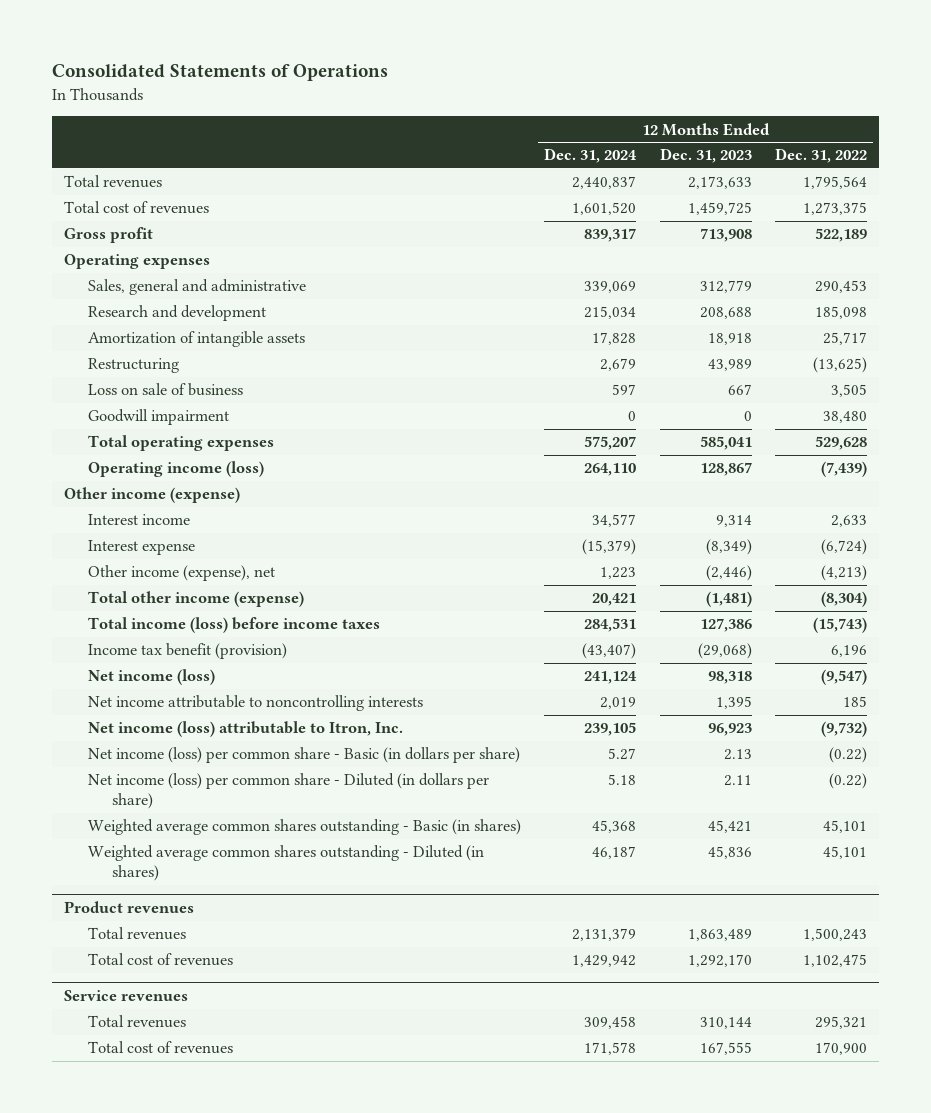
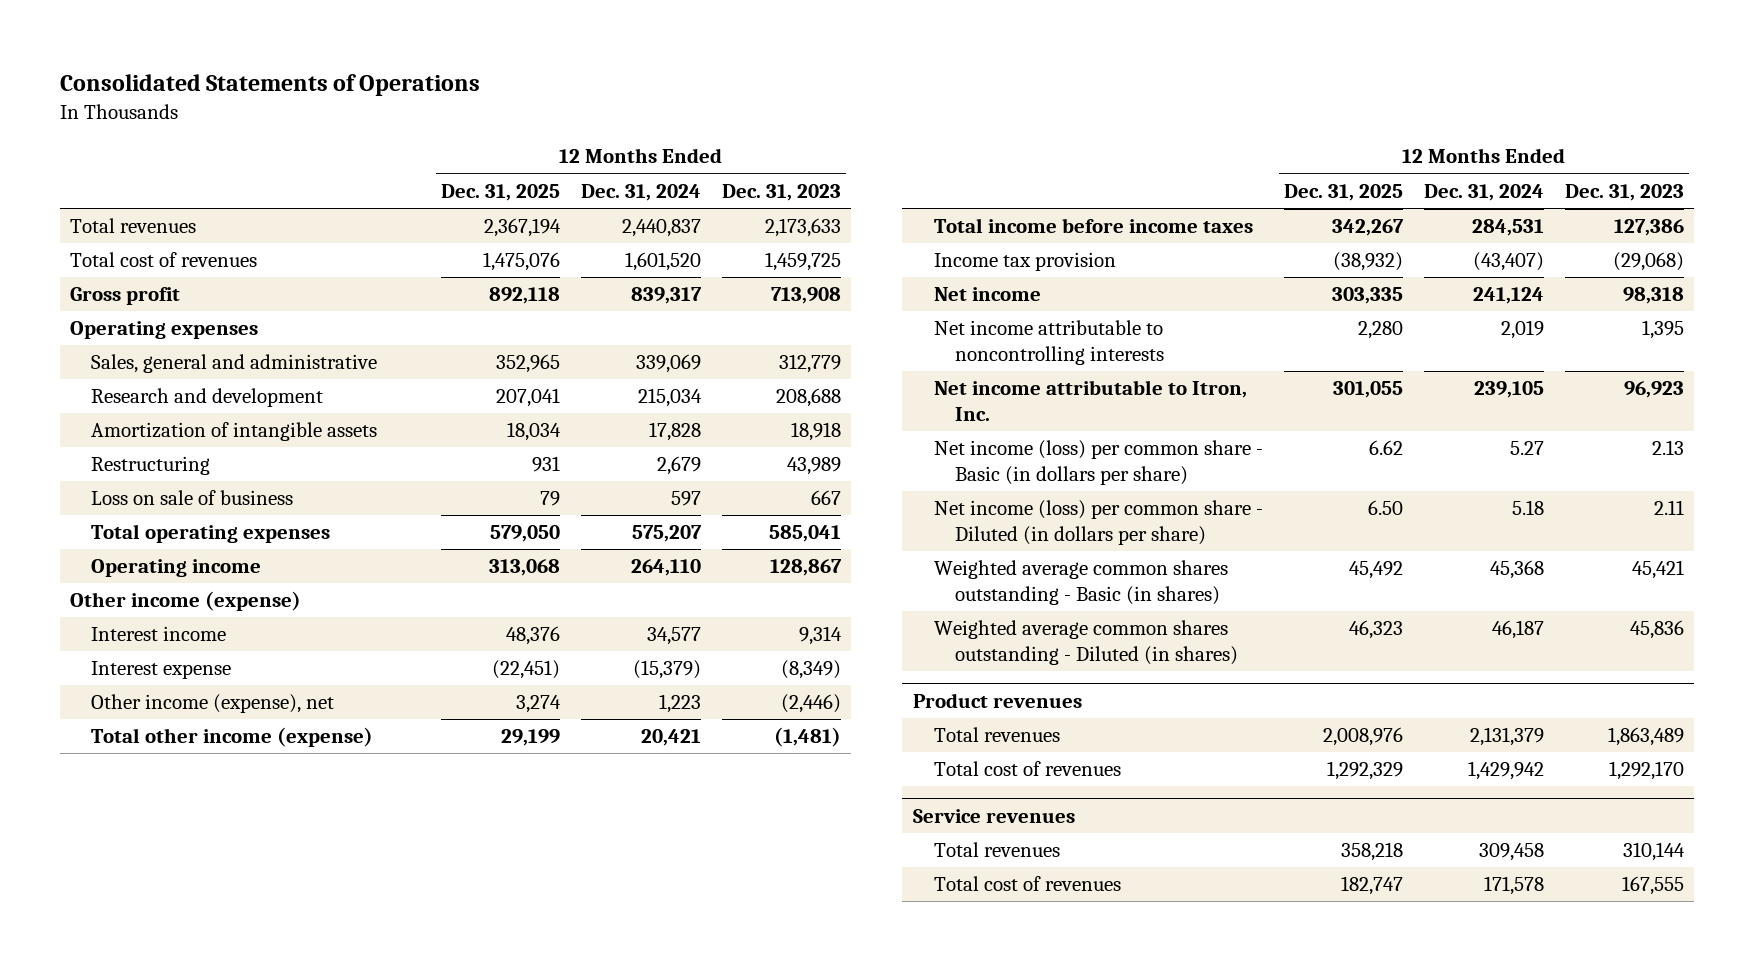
[775,148,868,164] Dec. 31, 2022 -> none
none -> [441,183,561,201] Dec. 31, 2025
[87,409,229,426] Goodwill impairment -> none
[87,461,264,478] Operating income (loss) -> [91,559,262,578] Operating income
[87,617,380,634] Total income (loss) before income taxes -> [934,218,1254,234] Total income before income taxes
[87,643,287,660] Income tax benefit (provision) -> [934,252,1117,272] Income tax provision
[87,669,215,686] Net income (loss) -> [934,287,1042,302] Net income
[87,721,403,738] Net income (loss) attributable to Itron, Inc. -> [934,380,1248,421] Net income attributable to Itron, Inc.

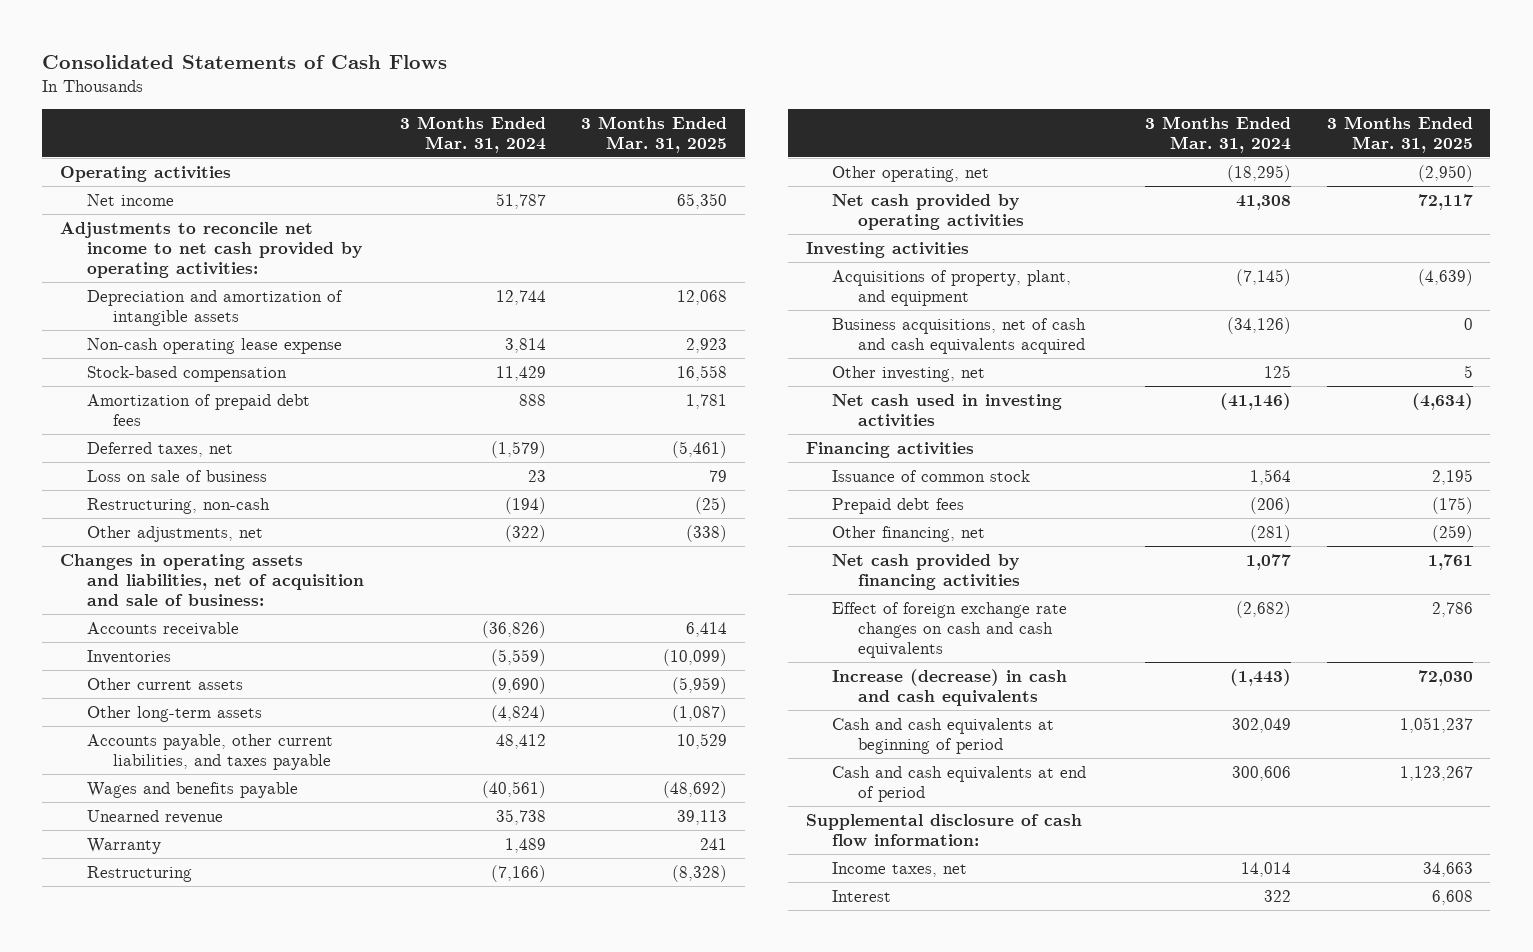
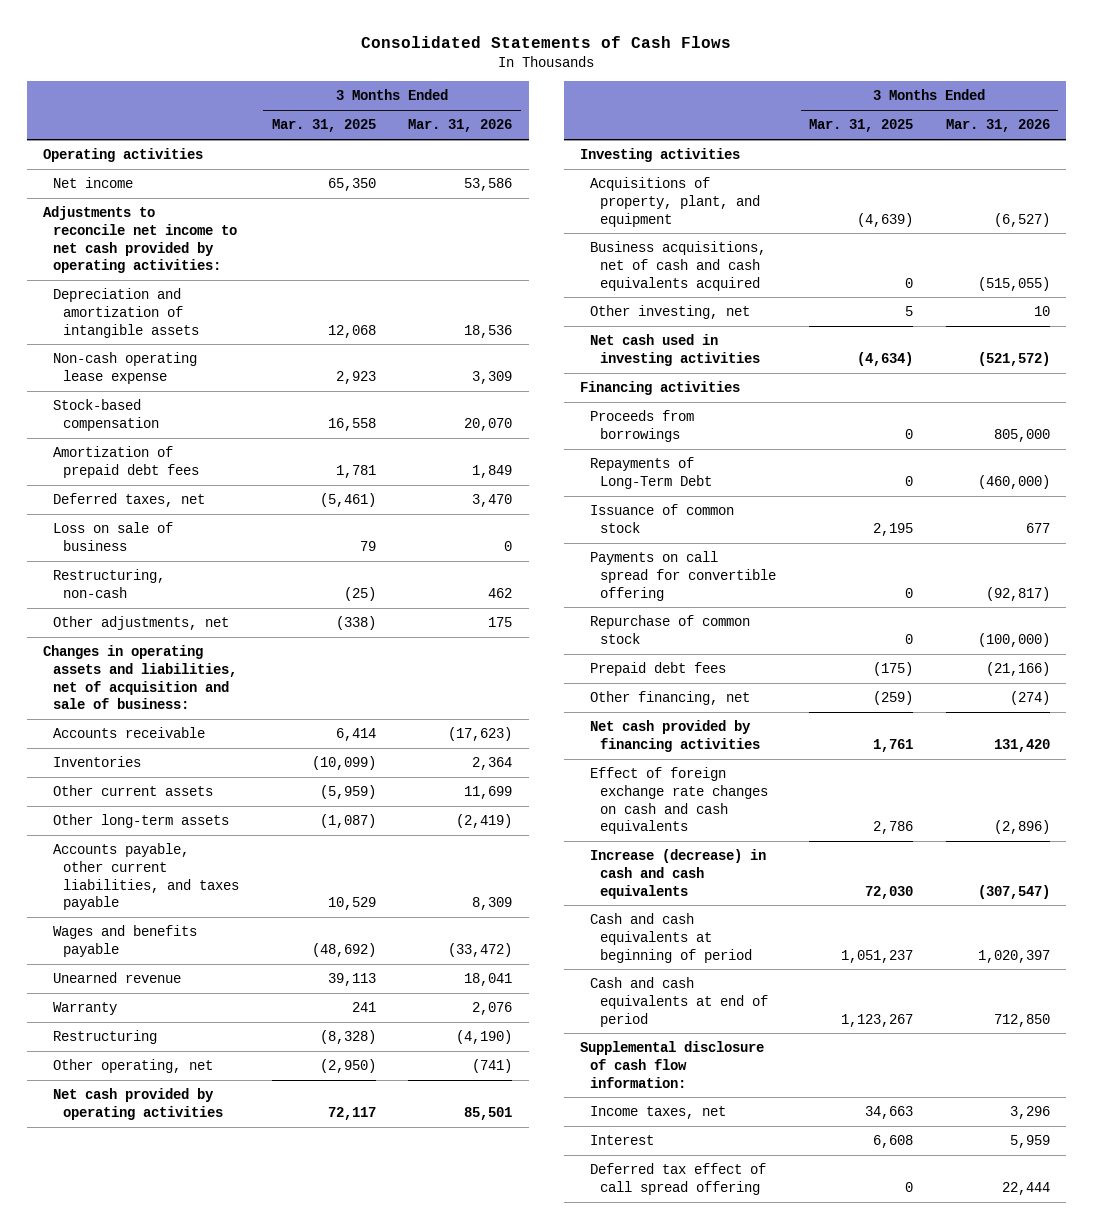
[399,115,546,153] 3 Months Ended Mar. 31, 2024 -> none
none -> [408,119,513,133] Mar. 31, 2026
none -> [590,410,695,442] Proceeds from borrowings
none -> [590,457,713,489] Repayments of Long-Term Debt
none -> [590,551,777,601] Payments on call spread for convertible offering
none -> [590,615,751,644] Repurchase of common stock
none -> [590,1163,767,1195] Deferred tax effect of call spread offering

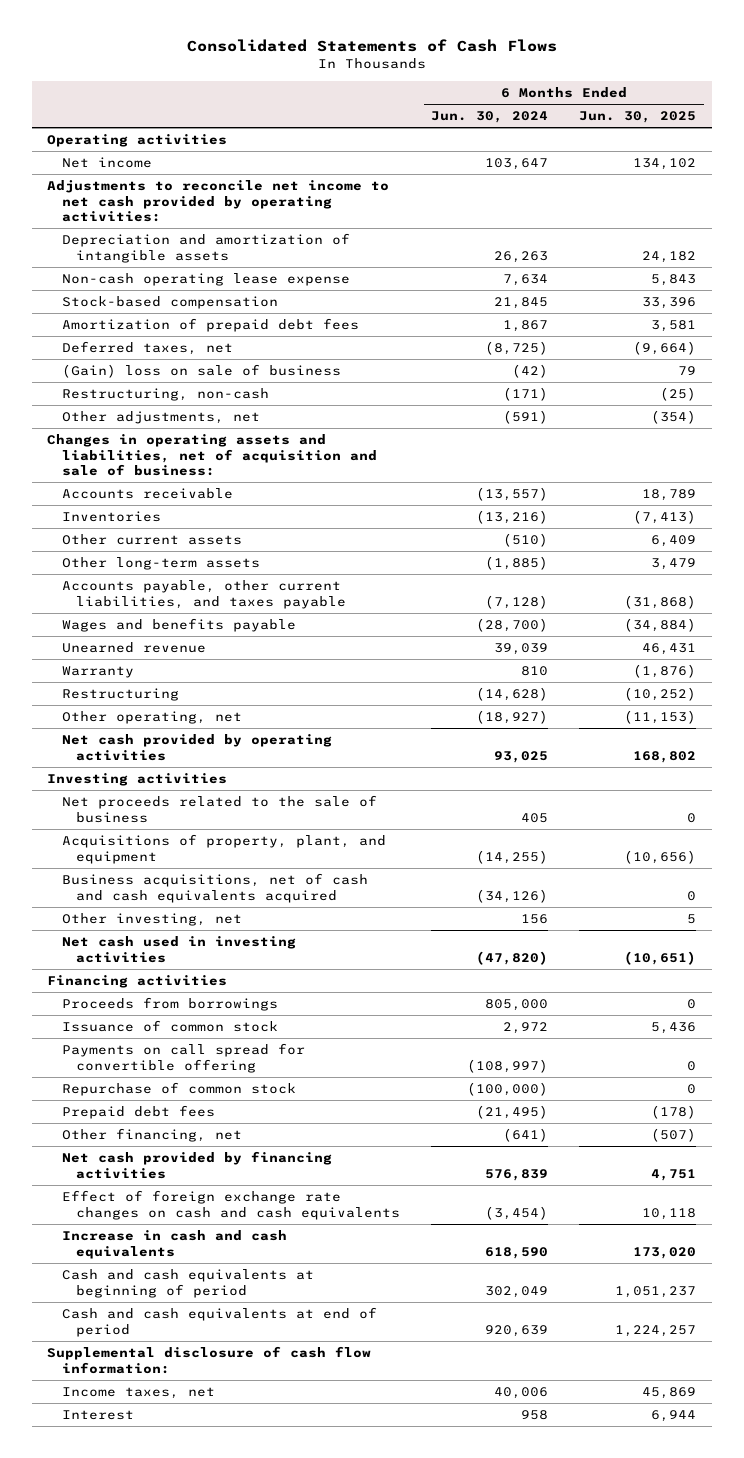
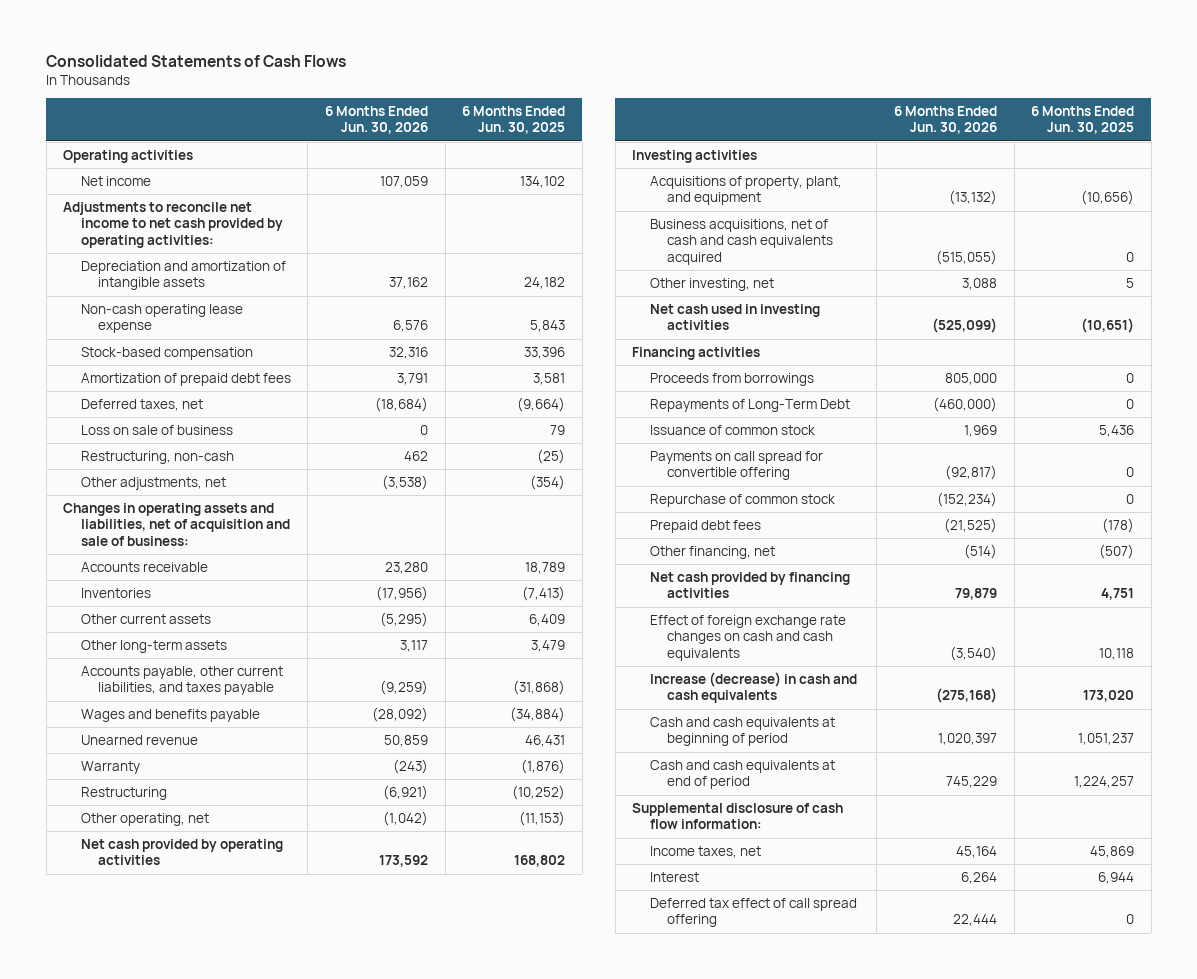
[431,111,549,124] Jun. 30, 2024 -> none
none -> [324,106,428,135] 6 Months Ended Jun. 30, 2026
[61,363,341,378] (Gain) loss on sale of business -> [80,424,233,435] Loss on sale of business
[61,794,377,823] Net proceeds related to the sale of business -> none
none -> [649,398,850,412] Repayments of Long-Term Debt
[61,1229,287,1259] Increase in cash and cash equivalents -> [649,671,857,704] Increase (decrease) in cash and cash equivalents
none -> [649,897,857,928] Deferred tax effect of call spread offering

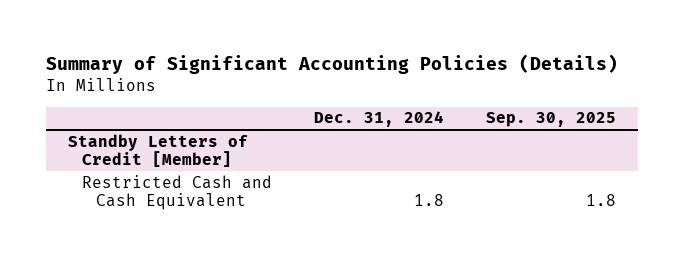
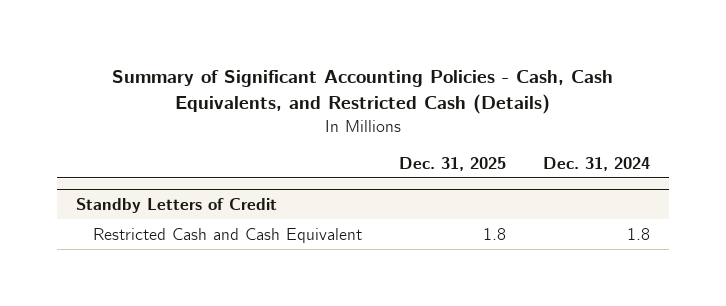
[46,54,619,75] Summary of Significant Accounting Policies (Details) -> [112,70,614,115] Summary of Significant Accounting Policies - Cash, Cash Equivalents, and Restricted Cash (Details)
[486,112,617,128] Sep. 30, 2025 -> none
none -> [399,156,507,171] Dec. 31, 2025
[67,133,248,167] Standby Letters of Credit [Member] -> [75,197,277,213] Standby Letters of Credit

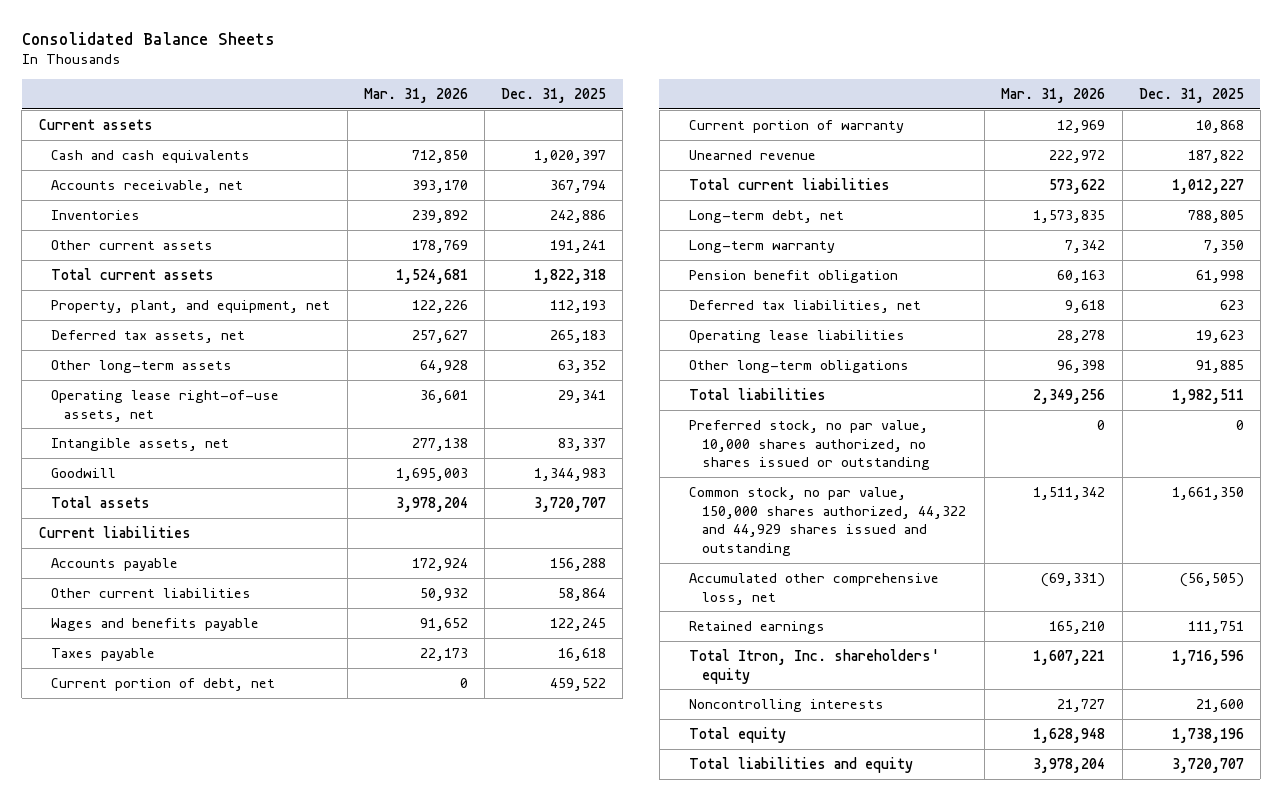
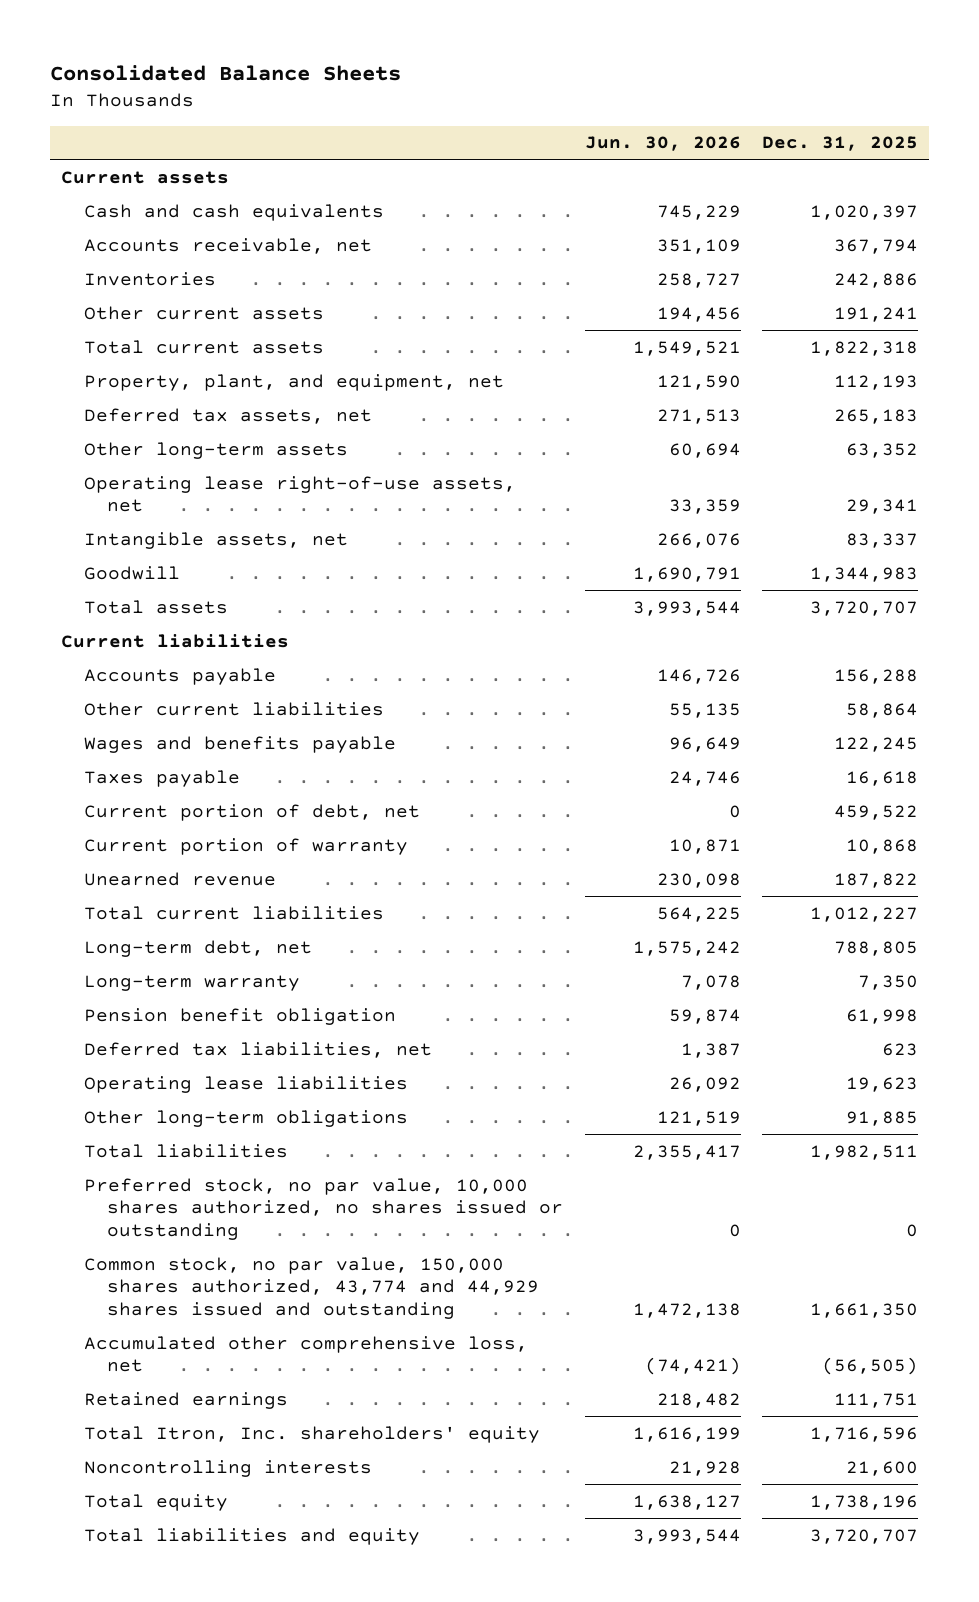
[363,87,468,103] Mar. 31, 2026 -> none
none -> [584,136,741,152] Jun. 30, 2026
[688,486,966,557] Common stock, no par value, 150,000 shares authorized, 44,322 and 44,929 shares issued and outstanding -> [83,1256,540,1319] Common stock, no par value, 150,000 shares authorized, 43,774 and 44,929 shares issued and outstanding

